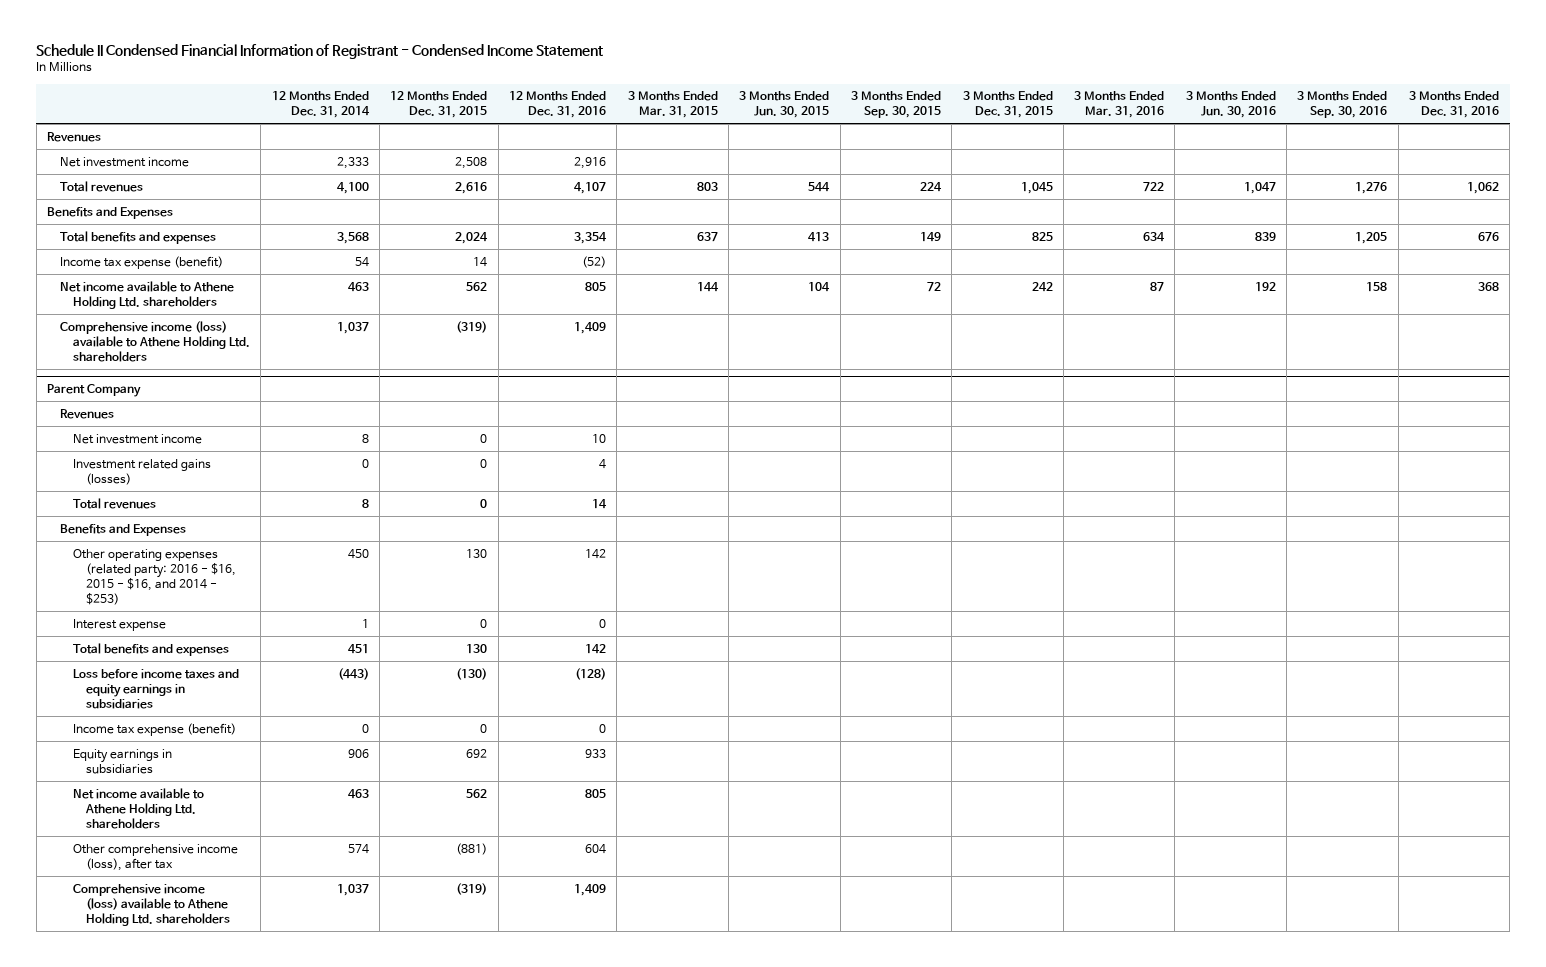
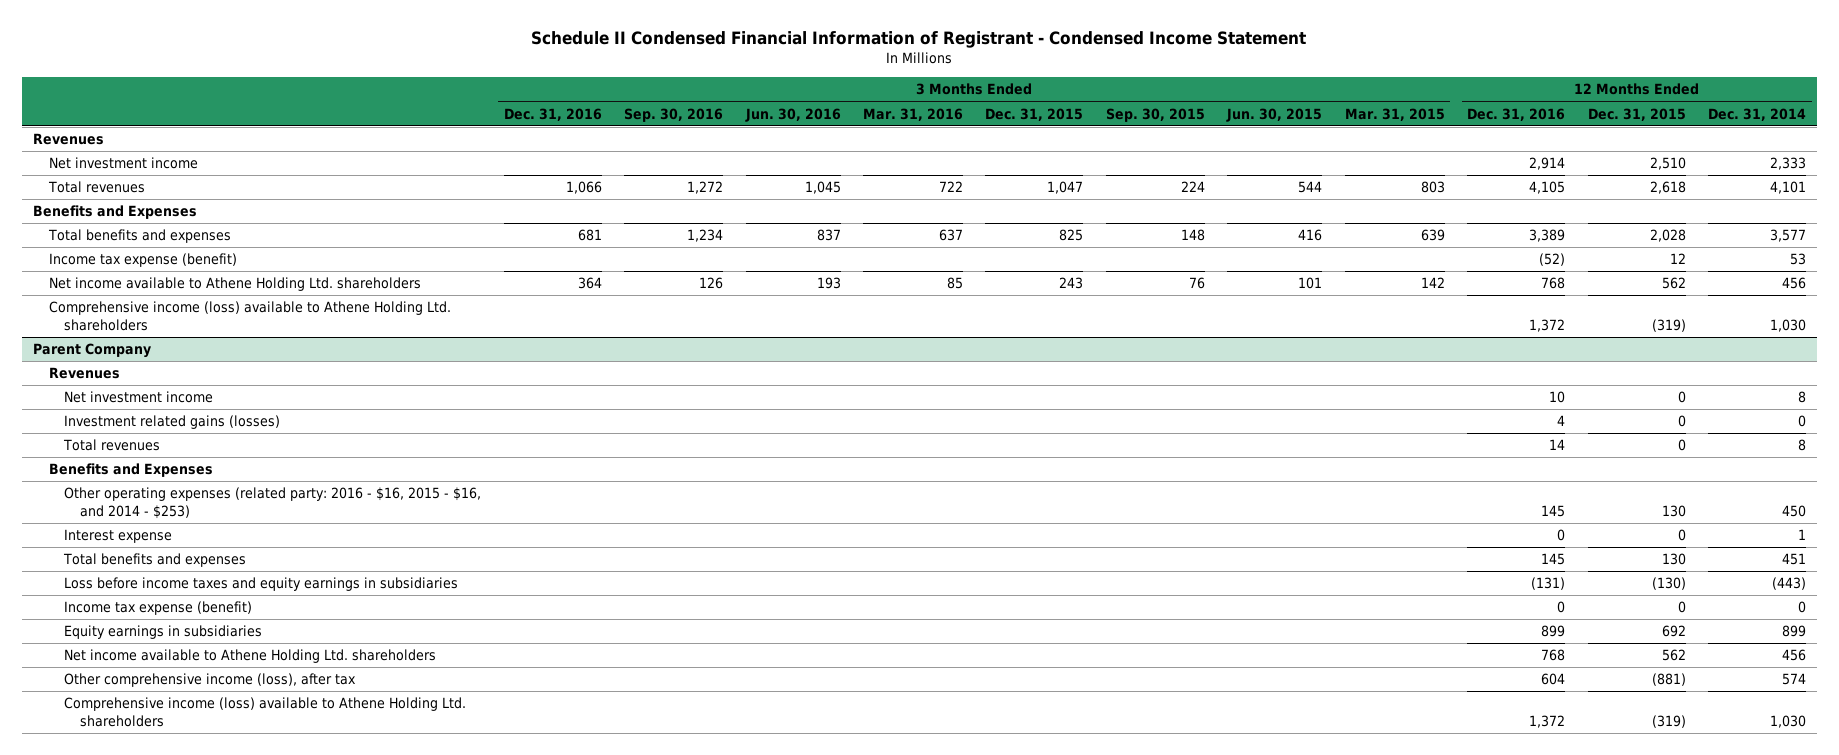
[455,156,488,169] 2,508 -> [1649,157,1686,171] 2,510
[574,156,607,169] 2,916 -> [1529,157,1566,171] 2,914
[336,181,369,194] 4,100 -> [1770,181,1807,195] 4,101
[455,181,488,194] 2,616 -> [1649,181,1686,195] 2,618
[574,181,607,194] 4,107 -> [1529,181,1566,195] 4,105
[1020,181,1053,194] 1,045 -> [1047,181,1084,195] 1,047
[1243,181,1276,194] 1,047 -> [804,181,841,195] 1,045
[1355,181,1388,194] 1,276 -> [687,181,724,195] 1,272
[1466,181,1499,194] 1,062 -> [565,181,602,195] 1,066
[336,231,369,244] 3,568 -> [1770,229,1807,243] 3,577
[455,231,489,244] 2,024 -> [1649,229,1686,243] 2,028
[574,231,608,244] 3,354 -> [1529,229,1566,243] 3,389
[696,231,718,242] 637 -> [1420,229,1445,242] 639
[808,231,830,242] 413 -> [1298,229,1323,242] 416
[919,231,941,242] 149 -> [1180,229,1205,242] 148
[1143,231,1166,242] 634 -> [939,229,964,242] 637
[1254,231,1276,241] 839 -> [816,229,841,242] 837
[1355,231,1388,244] 1,205 -> [687,229,724,243] 1,234
[1477,231,1499,242] 676 -> [577,229,602,242] 681
[354,256,369,267] 54 -> [1790,253,1807,266] 53
[473,256,488,267] 14 -> [1669,253,1686,265] 12
[347,281,369,292] 463 -> [1782,277,1807,290] 456
[585,281,607,291] 805 -> [1541,277,1566,290] 768
[696,281,719,292] 144 -> [1420,277,1445,289] 142
[808,281,831,292] 104 -> [1298,277,1323,290] 101
[926,281,941,292] 72 -> [1188,277,1205,290] 76
[1031,281,1053,292] 242 -> [1059,277,1084,290] 243
[1150,281,1165,292] 87 -> [947,277,964,290] 85
[1254,281,1276,292] 192 -> [816,277,841,290] 193
[1366,281,1388,292] 158 -> [699,277,724,290] 126
[1477,281,1499,291] 368 -> [577,277,602,290] 364
[336,321,369,334] 1,037 -> [1770,319,1807,333] 1,030
[574,321,607,334] 1,409 -> [1529,319,1566,333] 1,372
[585,548,607,559] 142 -> [1541,505,1566,518] 145
[585,643,607,654] 142 -> [1541,553,1566,566] 145
[575,667,607,680] (128) -> [1531,577,1566,591] (131)
[347,748,369,758] 906 -> [1782,625,1807,638] 899
[585,748,607,758] 933 -> [1541,625,1566,638] 899
[347,788,369,799] 463 -> [1782,649,1807,662] 456
[585,788,607,798] 805 -> [1541,649,1566,662] 768
[336,883,369,896] 1,037 -> [1770,715,1807,729] 1,030
[574,883,607,896] 1,409 -> [1529,715,1566,729] 1,372

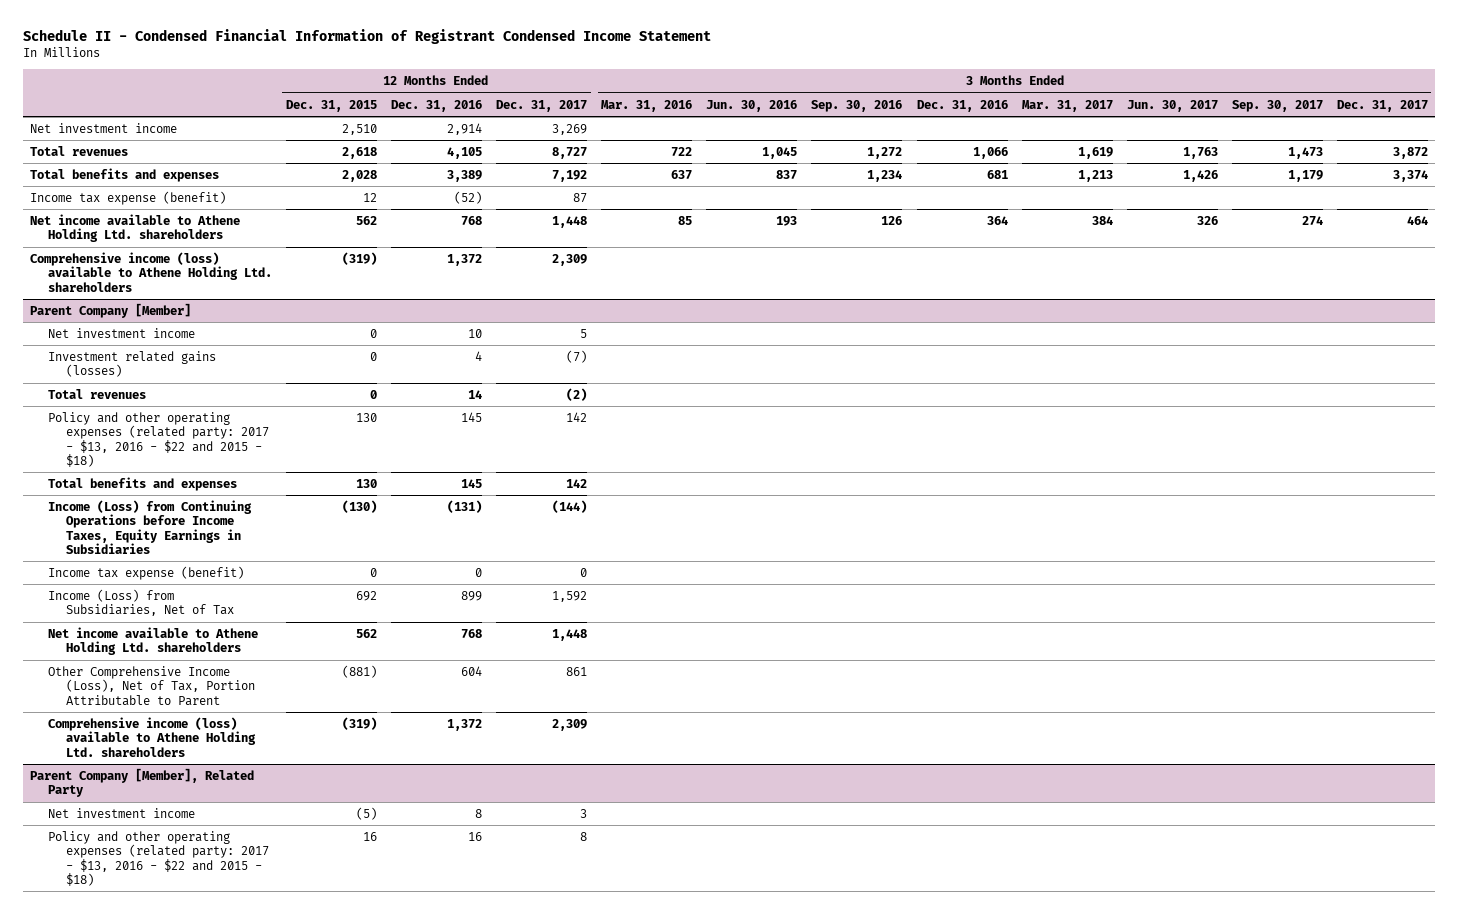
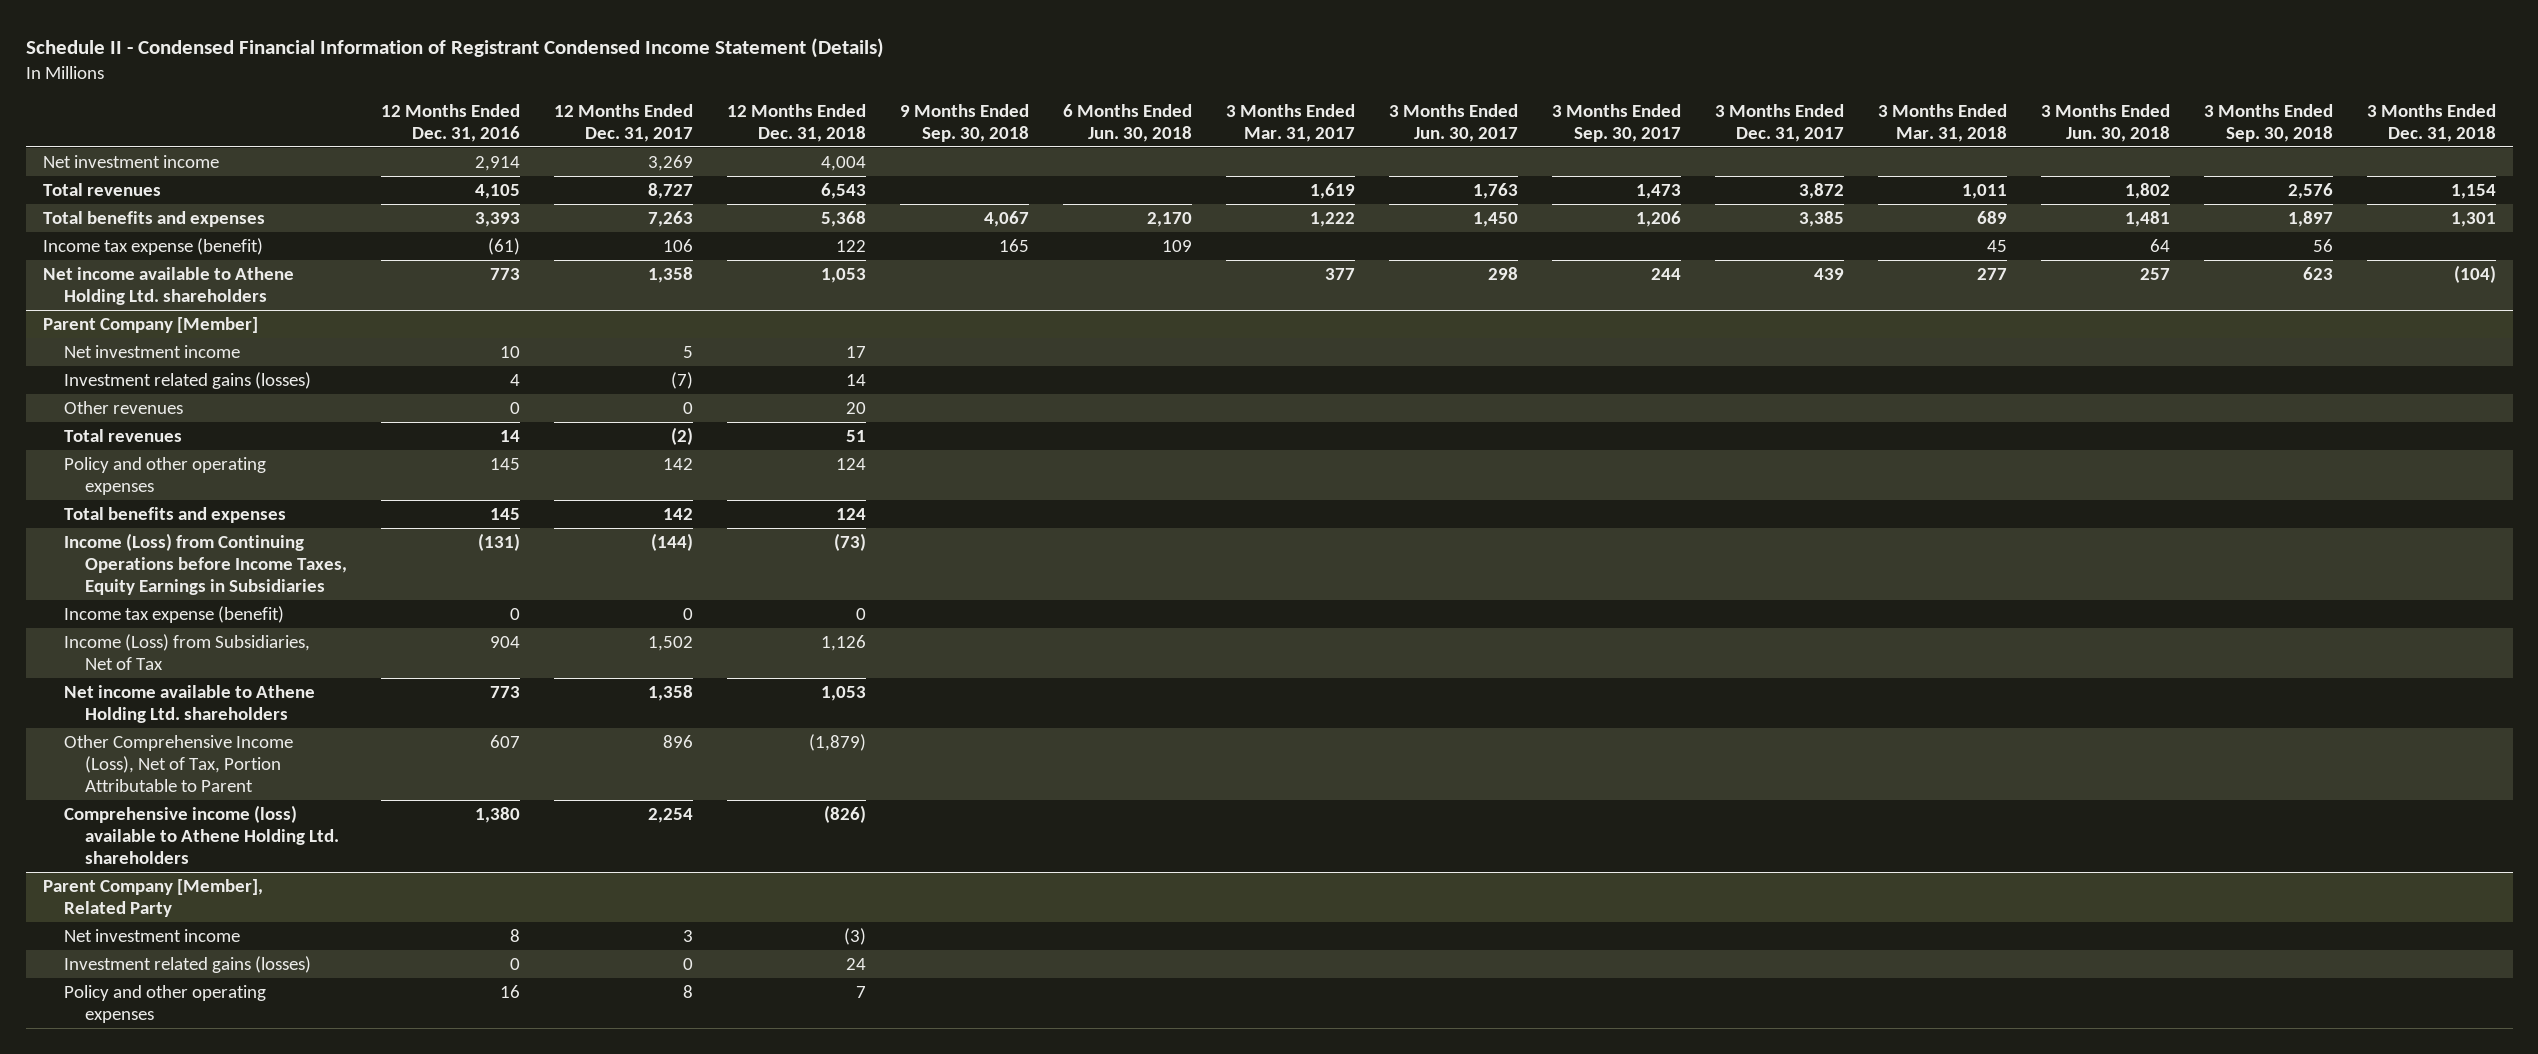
[22,29,711,45] Schedule II - Condensed Financial Information of Registrant Condensed Income Statement -> [25,37,884,58] Schedule II - Condensed Financial Information of Registrant Condensed Income Statement (Details)
[285,99,377,112] Dec. 31, 2015 -> none
[601,99,693,112] Mar. 31, 2016 -> none
[706,99,798,112] Jun. 30, 2016 -> none
[811,99,903,112] Sep. 30, 2016 -> none
[916,99,1008,112] Dec. 31, 2016 -> none
none -> [727,103,867,142] 12 Months Ended Dec. 31, 2018
none -> [900,103,1030,142] 9 Months Ended Sep. 30, 2018
none -> [1063,103,1193,142] 6 Months Ended Jun. 30, 2018
none -> [1877,103,2007,142] 3 Months Ended Mar. 31, 2018
none -> [2040,103,2170,142] 3 Months Ended Jun. 30, 2018
none -> [2203,103,2333,142] 3 Months Ended Sep. 30, 2018
none -> [2366,103,2496,142] 3 Months Ended Dec. 31, 2018
[29,251,272,292] Comprehensive income (loss) available to Athene Holding Ltd. shareholders -> none
[446,169,482,182] 3,389 -> [475,211,521,227] 3,393
[552,169,588,182] 7,192 -> [648,210,694,227] 7,263
[1077,169,1113,182] 1,213 -> [1310,211,1356,227] 1,222
[1182,169,1218,182] 1,426 -> [1472,211,1518,227] 1,450
[1287,169,1323,182] 1,179 -> [1635,210,1681,227] 1,206
[1392,169,1428,182] 3,374 -> [1798,210,1844,227] 3,385
[453,190,482,204] (52) -> [488,237,521,255] (61)
[573,192,588,203] 87 -> [663,238,694,252] 106
[460,215,482,225] 768 -> [490,267,521,280] 773
[552,215,588,228] 1,448 -> [648,266,694,283] 1,358
[1091,215,1113,225] 384 -> [1325,267,1356,280] 377
[1196,215,1218,225] 326 -> [1487,266,1518,280] 298
[1301,215,1323,225] 274 -> [1650,267,1681,280] 244
[1406,215,1428,225] 464 -> [1813,267,1844,280] 439
none -> [64,400,184,414] Other revenues
[47,411,269,467] Policy and other operating expenses (related party: 2017 - $13, 2016 - $22 and 2015 - $18) -> [64,456,267,495] Policy and other operating expenses
[460,590,482,601] 899 -> [490,635,521,648] 904
[552,590,588,602] 1,592 -> [648,635,694,651] 1,502
[460,628,482,638] 768 -> [490,685,521,698] 773
[552,628,588,641] 1,448 -> [648,684,694,701] 1,358
[460,665,482,676] 604 -> [490,734,521,748] 607
[566,666,588,676] 861 -> [663,734,694,748] 896
[446,718,482,731] 1,372 -> [475,806,521,823] 1,380
[552,718,588,731] 2,309 -> [648,807,694,823] 2,254
none -> [64,955,312,973] Investment related gains (losses)
[47,830,269,886] Policy and other operating expenses (related party: 2017 - $13, 2016 - $22 and 2015 - $18) -> [64,984,267,1023] Policy and other operating expenses

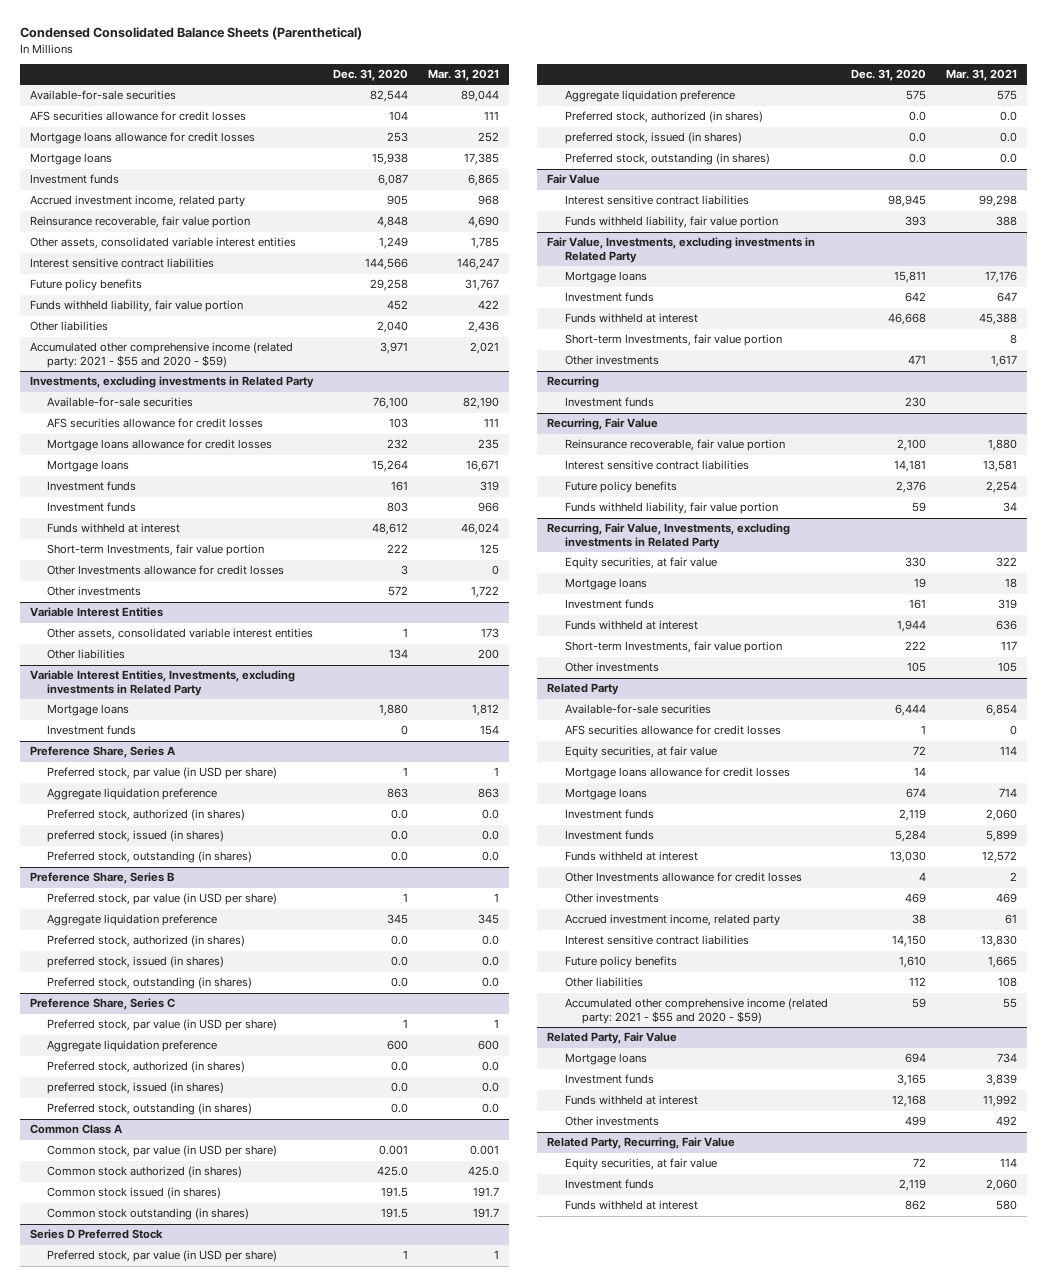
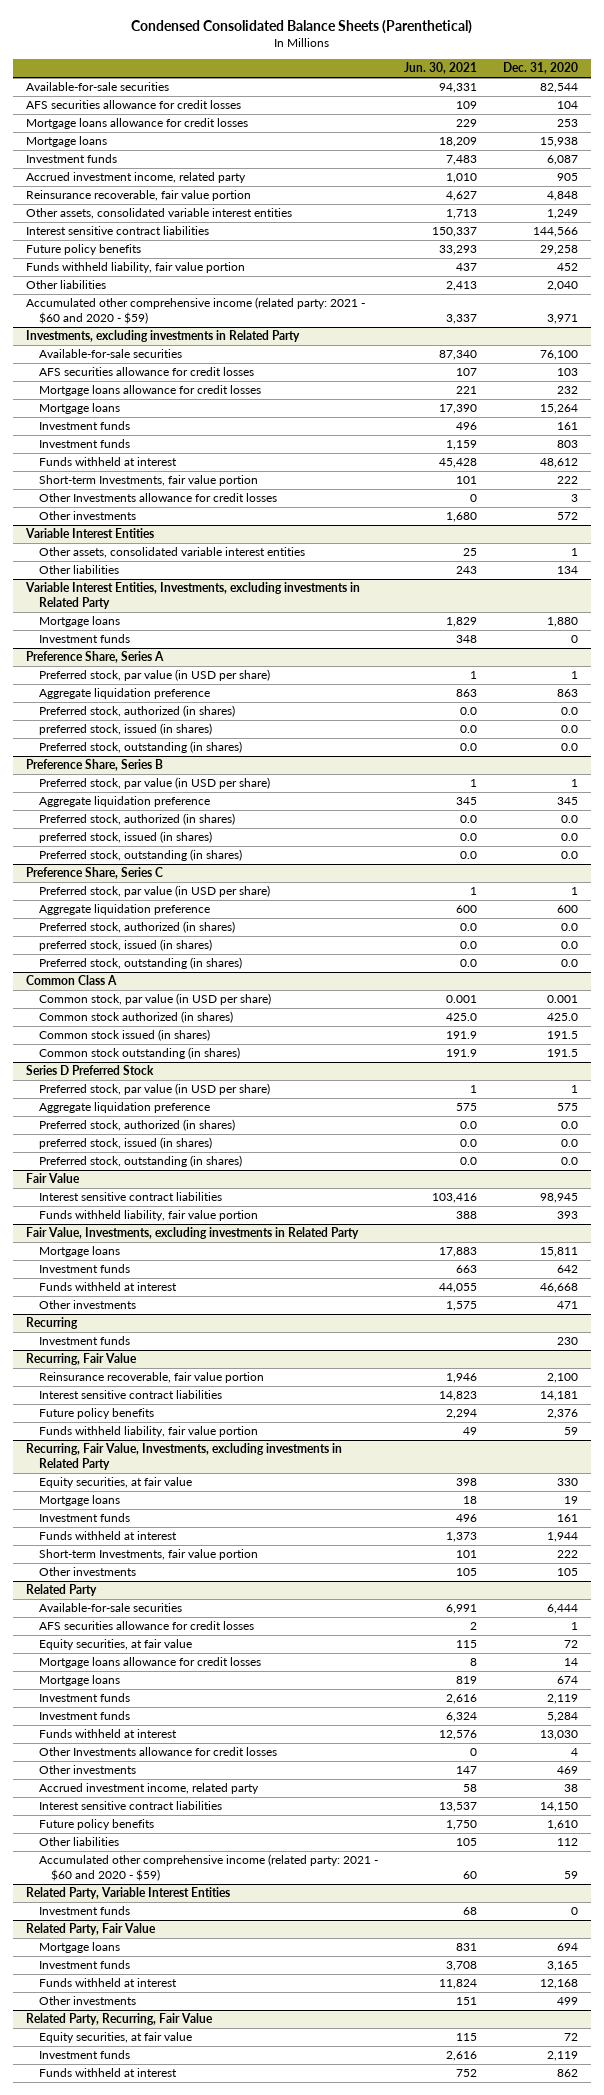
[428,69,500,82] Mar. 31, 2021 -> none
none -> [403,62,477,75] Jun. 30, 2021
[29,342,293,369] Accumulated other comprehensive income (related party: 2021 - $55 and 2020 - $59) -> [25,297,365,324] Accumulated other comprehensive income (related party: 2021 - $60 and 2020 - $59)
[564,334,782,347] Short-term Investments, fair value portion -> none
[564,998,828,1025] Accumulated other comprehensive income (related party: 2021 - $55 and 2020 - $59) -> [38,1854,378,1881] Accumulated other comprehensive income (related party: 2021 - $60 and 2020 - $59)
none -> [25,1887,230,1900] Related Party, Variable Interest Entities
none -> [38,1906,130,1916] Investment funds

